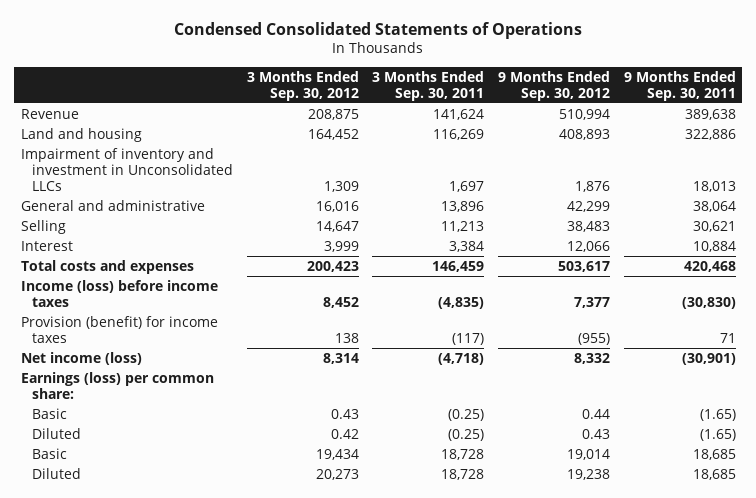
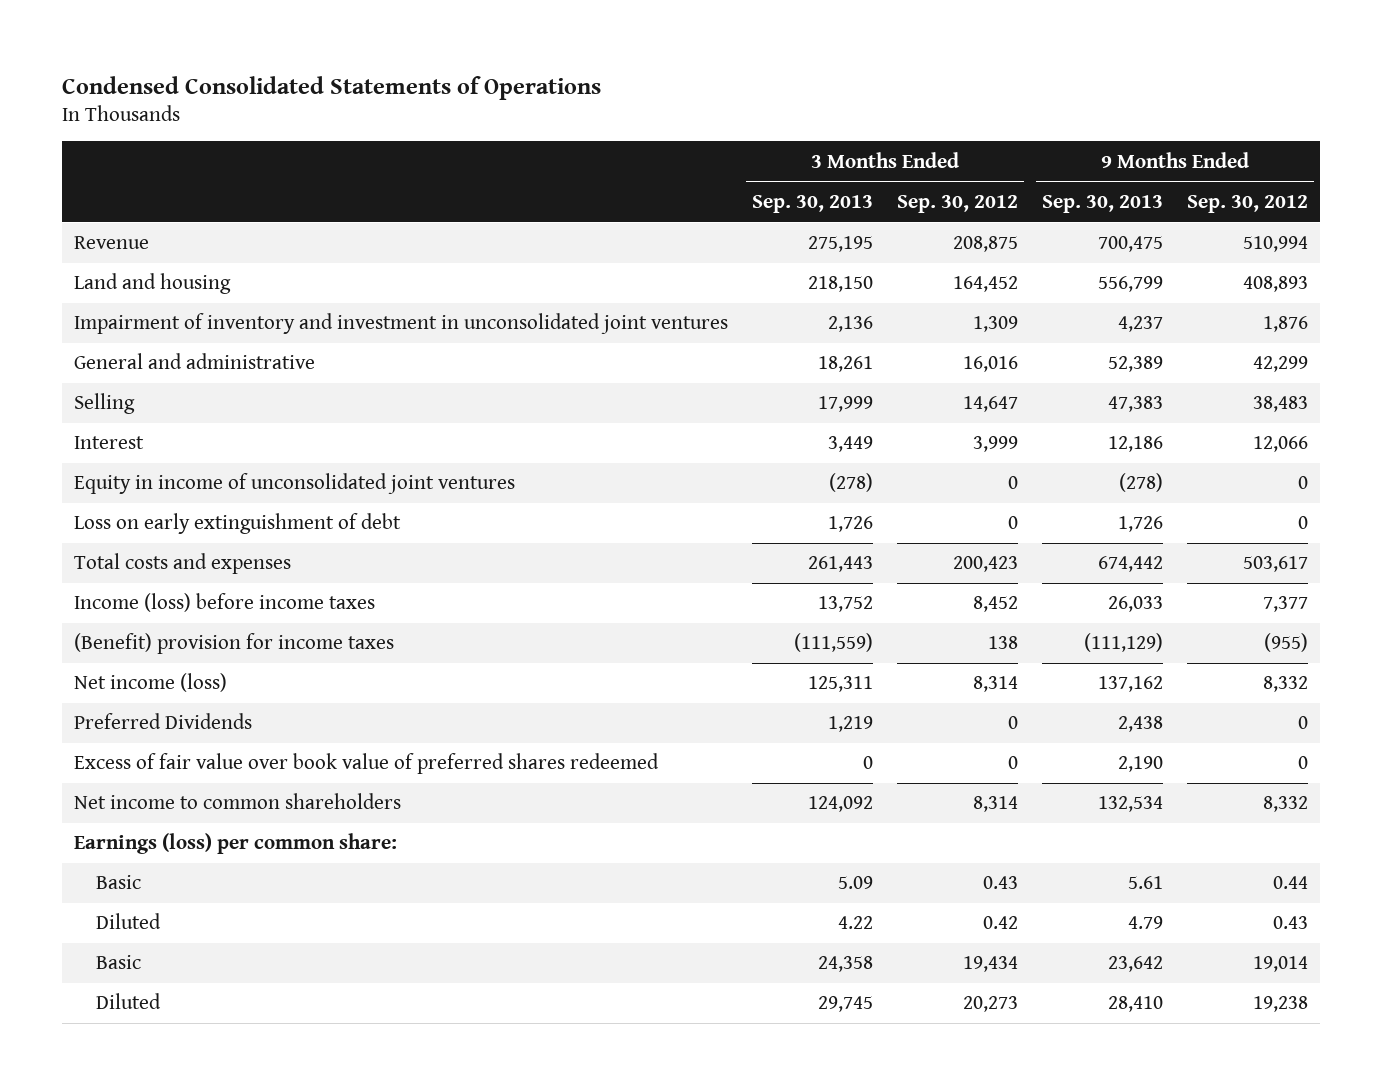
[372,70,485,101] 3 Months Ended Sep. 30, 2011 -> none
[623,70,736,101] 9 Months Ended Sep. 30, 2011 -> none
none -> [752,194,874,213] Sep. 30, 2013
none -> [1041,194,1163,213] Sep. 30, 2013
[20,147,233,191] Impairment of inventory and investment in Unconsolidated LLCs -> [74,313,729,335] Impairment of inventory and investment in unconsolidated joint ventures
none -> [74,473,516,495] Equity in income of unconsolidated joint ventures
none -> [74,513,402,535] Loss on early extinguishment of debt
[20,315,218,343] Provision (benefit) for income taxes -> [74,633,395,655] (Benefit) provision for income taxes
none -> [74,713,253,730] Preferred Dividends
none -> [74,753,660,775] Excess of fair value over book value of preferred shares redeemed
none -> [74,793,402,810] Net income to common shareholders

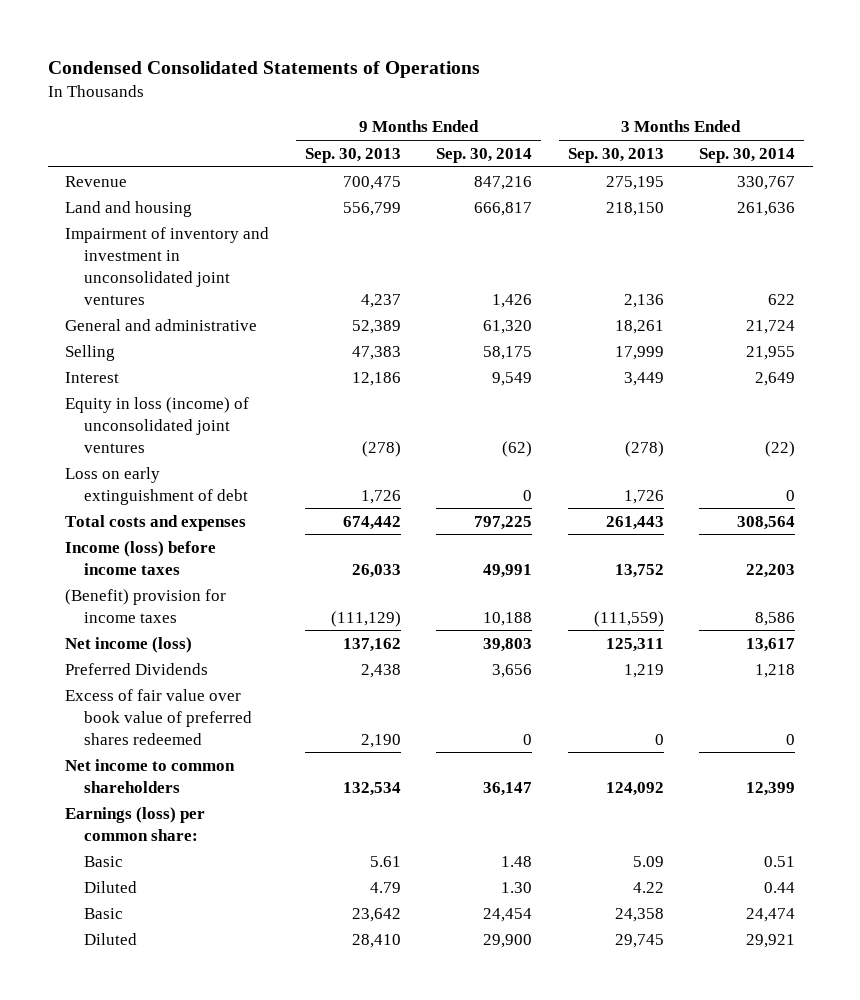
[897,194,1019,213] Sep. 30, 2012 -> none
[1186,194,1308,213] Sep. 30, 2012 -> none
none -> [436,147,533,163] Sep. 30, 2014
none -> [698,147,795,163] Sep. 30, 2014
[74,473,516,495] Equity in income of unconsolidated joint ventures -> [65,396,250,453] Equity in loss (income) of unconsolidated joint ventures

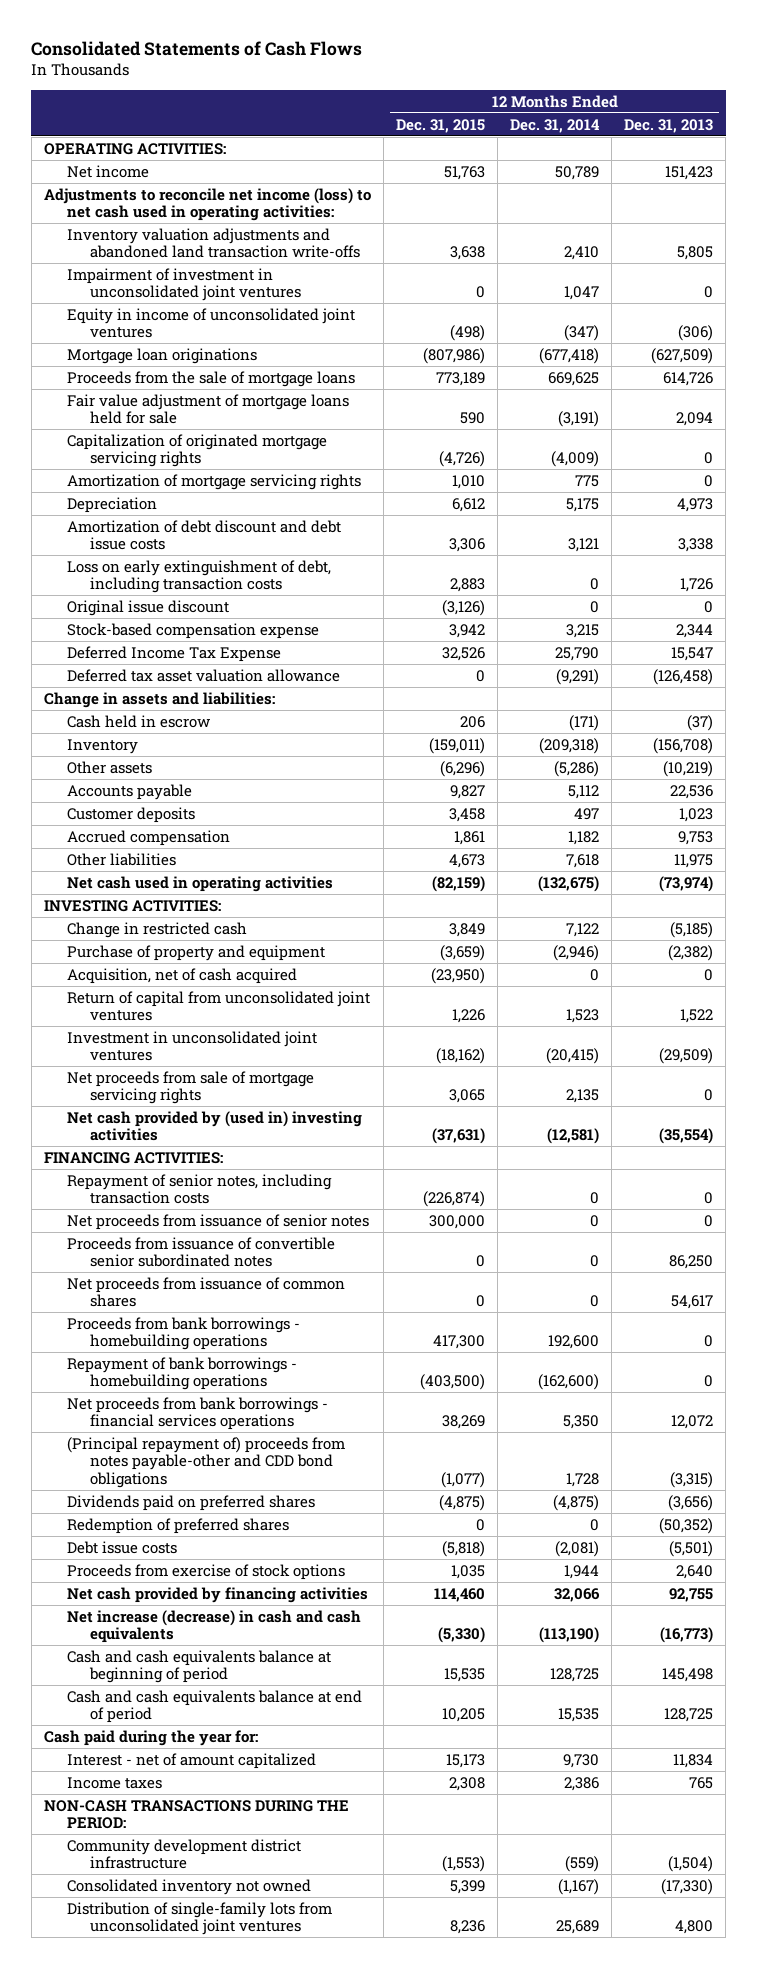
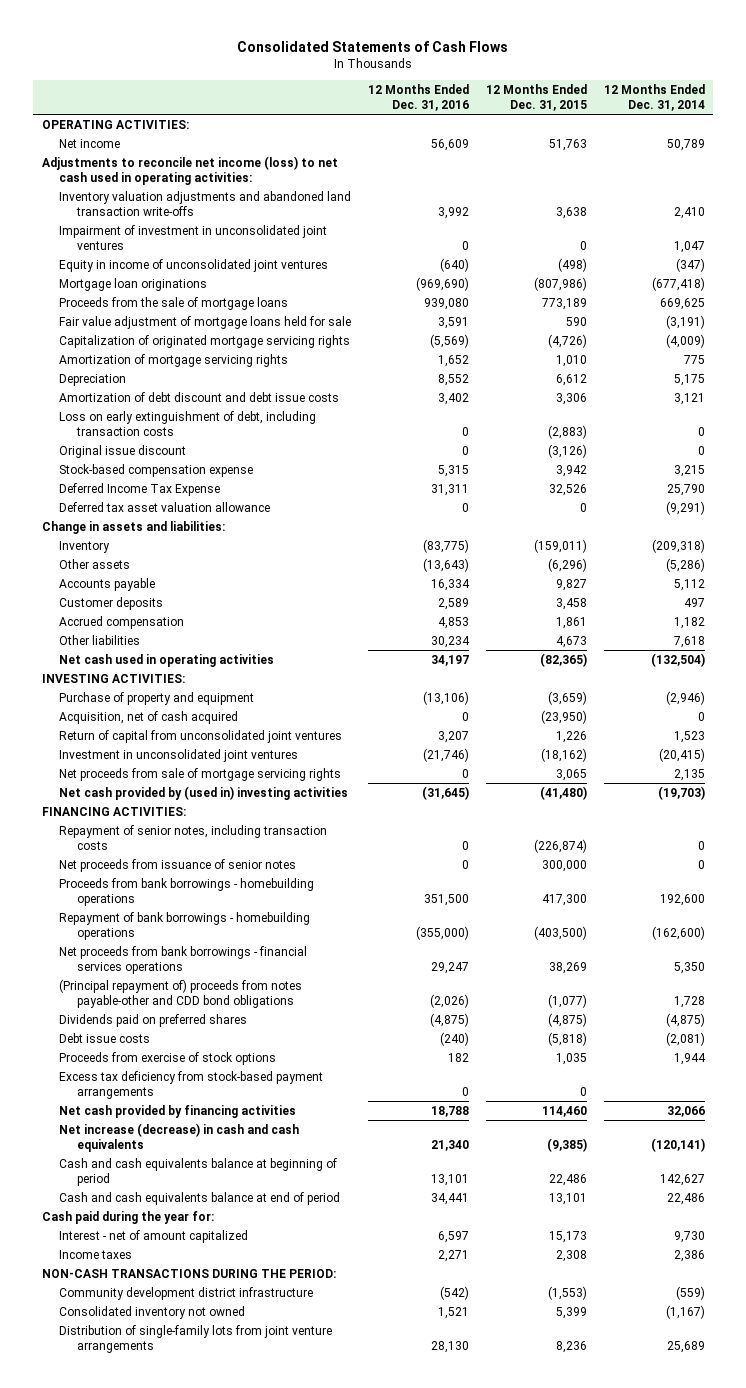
[624,118,714,133] Dec. 31, 2013 -> none
none -> [367,84,469,112] 12 Months Ended Dec. 31, 2016
[450,578,486,593] 2,883 -> [547,424,587,439] (2,883)
[66,714,210,728] Cash held in escrow -> none
[432,875,486,892] (82,159) -> [539,652,587,667] (82,365)
[538,875,600,892] (132,675) -> [650,652,705,667] (132,504)
[66,921,247,938] Change in restricted cash -> none
[432,1128,486,1145] (37,631) -> [539,785,587,800] (41,480)
[547,1128,600,1145] (12,581) -> [657,785,705,800] (19,703)
[66,1236,335,1268] Proceeds from issuance of convertible senior subordinated notes -> none
[66,1276,345,1308] Net proceeds from issuance of common shares -> none
[66,1517,289,1534] Redemption of preferred shares -> none
none -> [59,1070,324,1099] Excess tax deficiency from stock-based payment arrangements
[438,1627,486,1644] (5,330) -> [546,1137,587,1152] (9,385)
[539,1627,600,1644] (113,190) -> [650,1137,705,1152] (120,141)
[444,1668,486,1683] 15,535 -> [548,1173,587,1186] 22,486
[550,1668,600,1683] 128,725 -> [659,1173,705,1186] 142,627
[442,1708,486,1723] 10,205 -> [548,1192,587,1205] 13,101
[558,1708,600,1723] 15,535 -> [666,1192,705,1205] 22,486
[66,1901,332,1936] Distribution of single-family lots from unconsolidated joint ventures -> [59,1324,333,1353] Distribution of single-family lots from joint venture arrangements

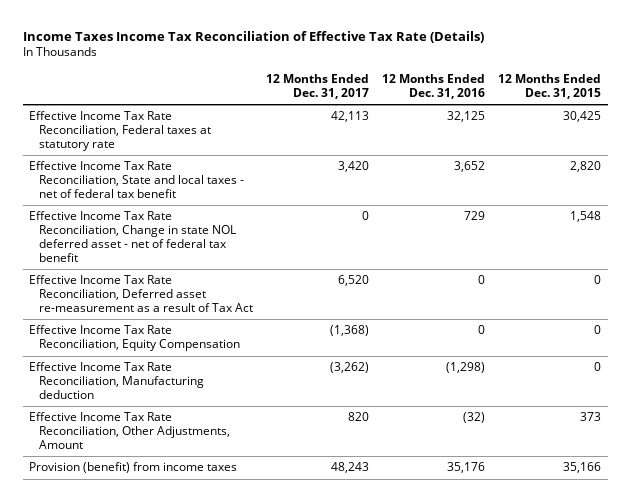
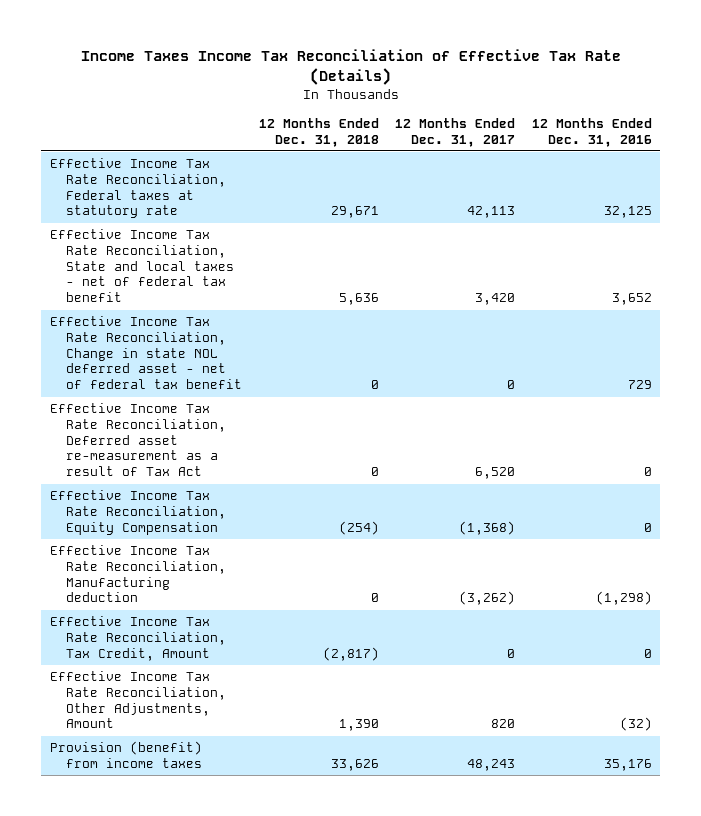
[498,73,602,99] 12 Months Ended Dec. 31, 2015 -> none
none -> [258,117,379,147] 12 Months Ended Dec. 31, 2018
none -> [49,616,227,661] Effective Income Tax Rate Reconciliation, Tax Credit, Amount

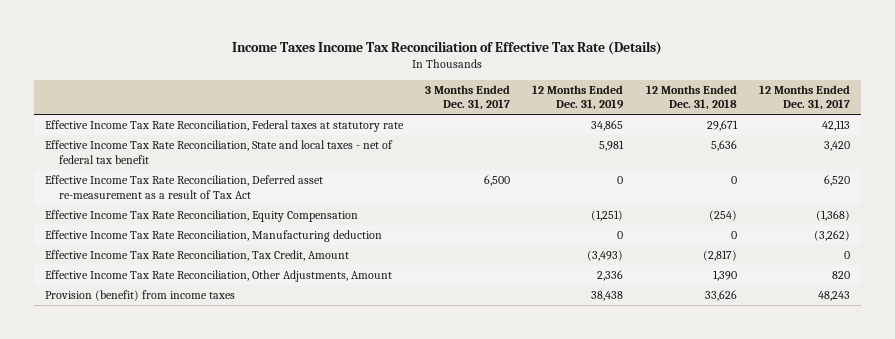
[531,117,652,147] 12 Months Ended Dec. 31, 2016 -> none
none -> [425,84,511,111] 3 Months Ended Dec. 31, 2017
none -> [532,84,625,111] 12 Months Ended Dec. 31, 2019
[49,316,243,390] Effective Income Tax Rate Reconciliation, Change in state NOL deferred asset - net of federal tax benefit -> none

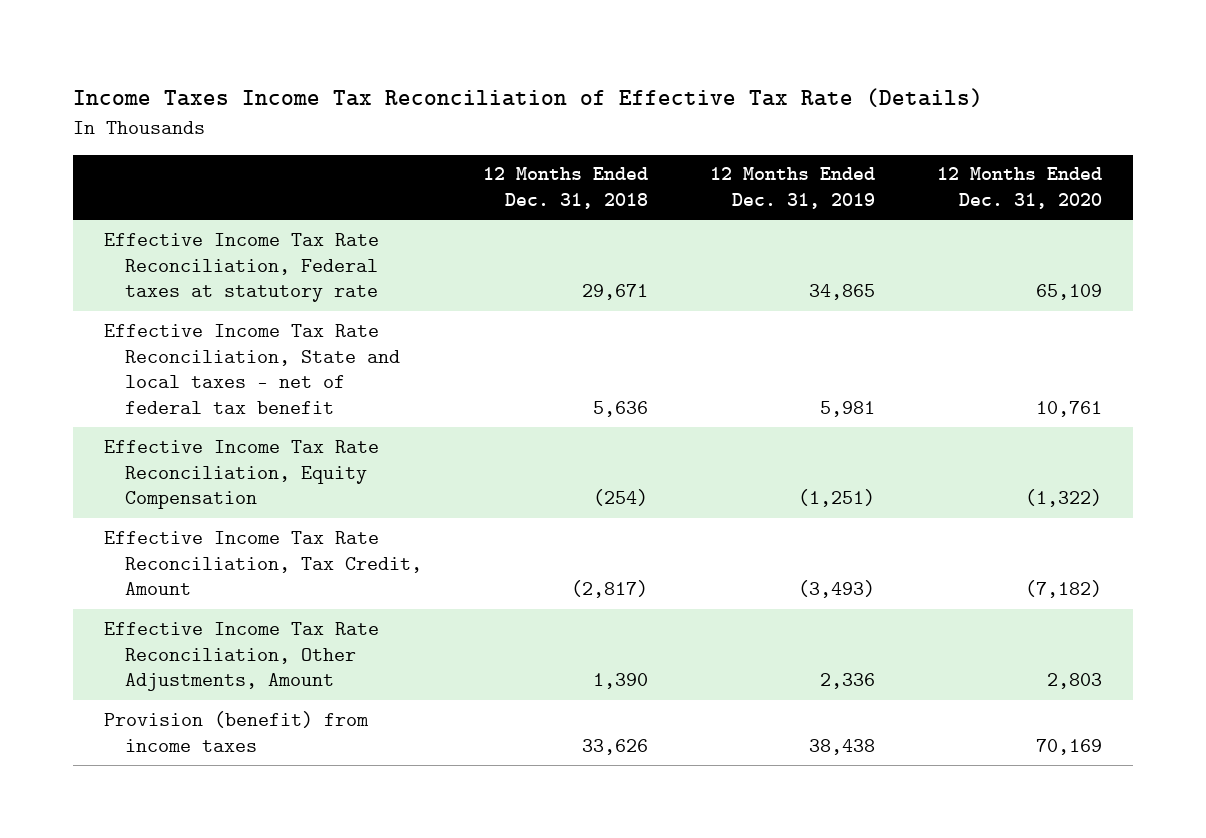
[425,84,511,111] 3 Months Ended Dec. 31, 2017 -> none
[759,84,851,111] 12 Months Ended Dec. 31, 2017 -> none
none -> [936,167,1102,210] 12 Months Ended Dec. 31, 2020
[44,175,323,199] Effective Income Tax Rate Reconciliation, Deferred asset re-measurement as a result of Tax Act -> none
[44,230,382,243] Effective Income Tax Rate Reconciliation, Manufacturing deduction -> none

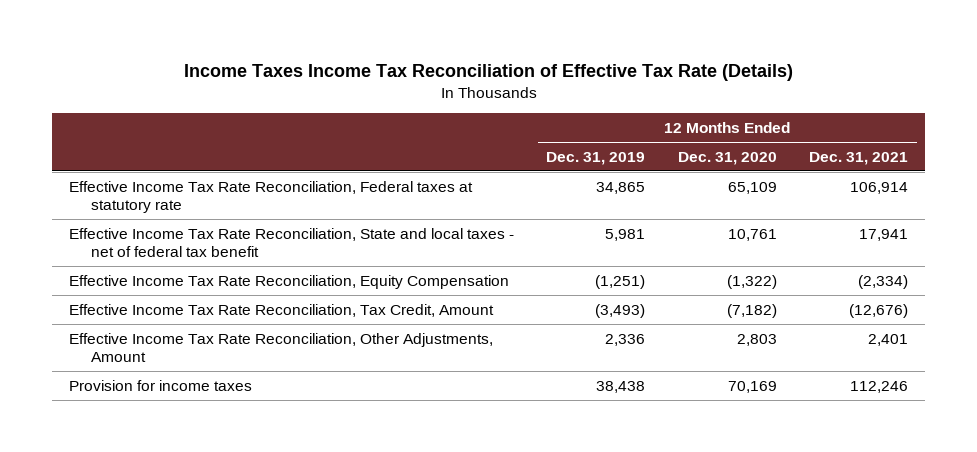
[483,167,649,210] 12 Months Ended Dec. 31, 2018 -> none
none -> [809,151,909,165] Dec. 31, 2021
[103,710,369,752] Provision (benefit) from income taxes -> [68,379,252,391] Provision for income taxes

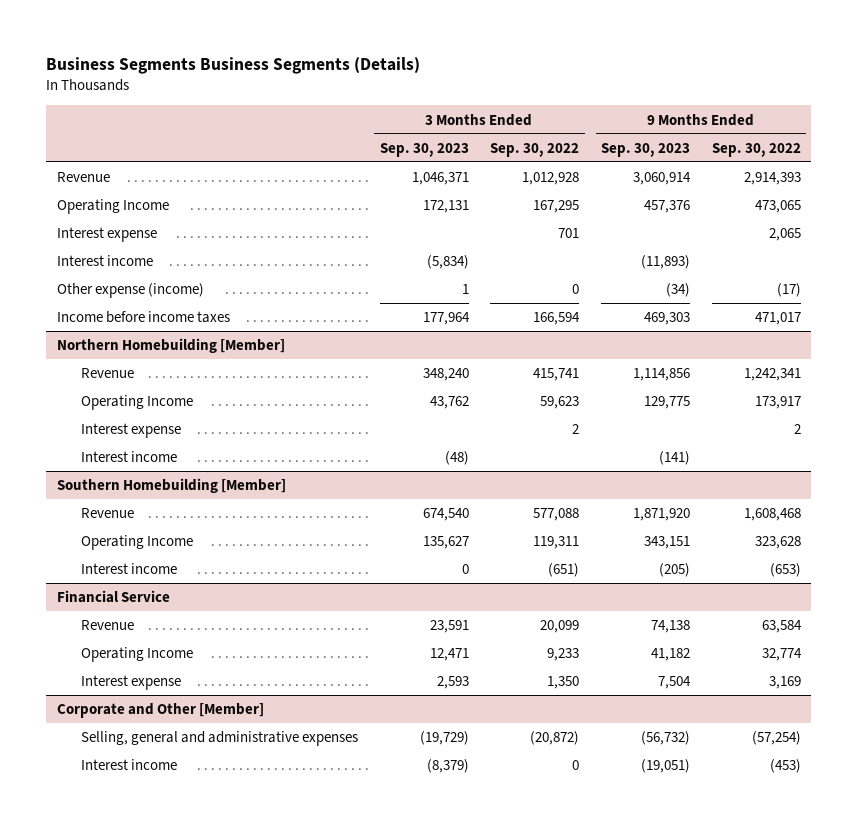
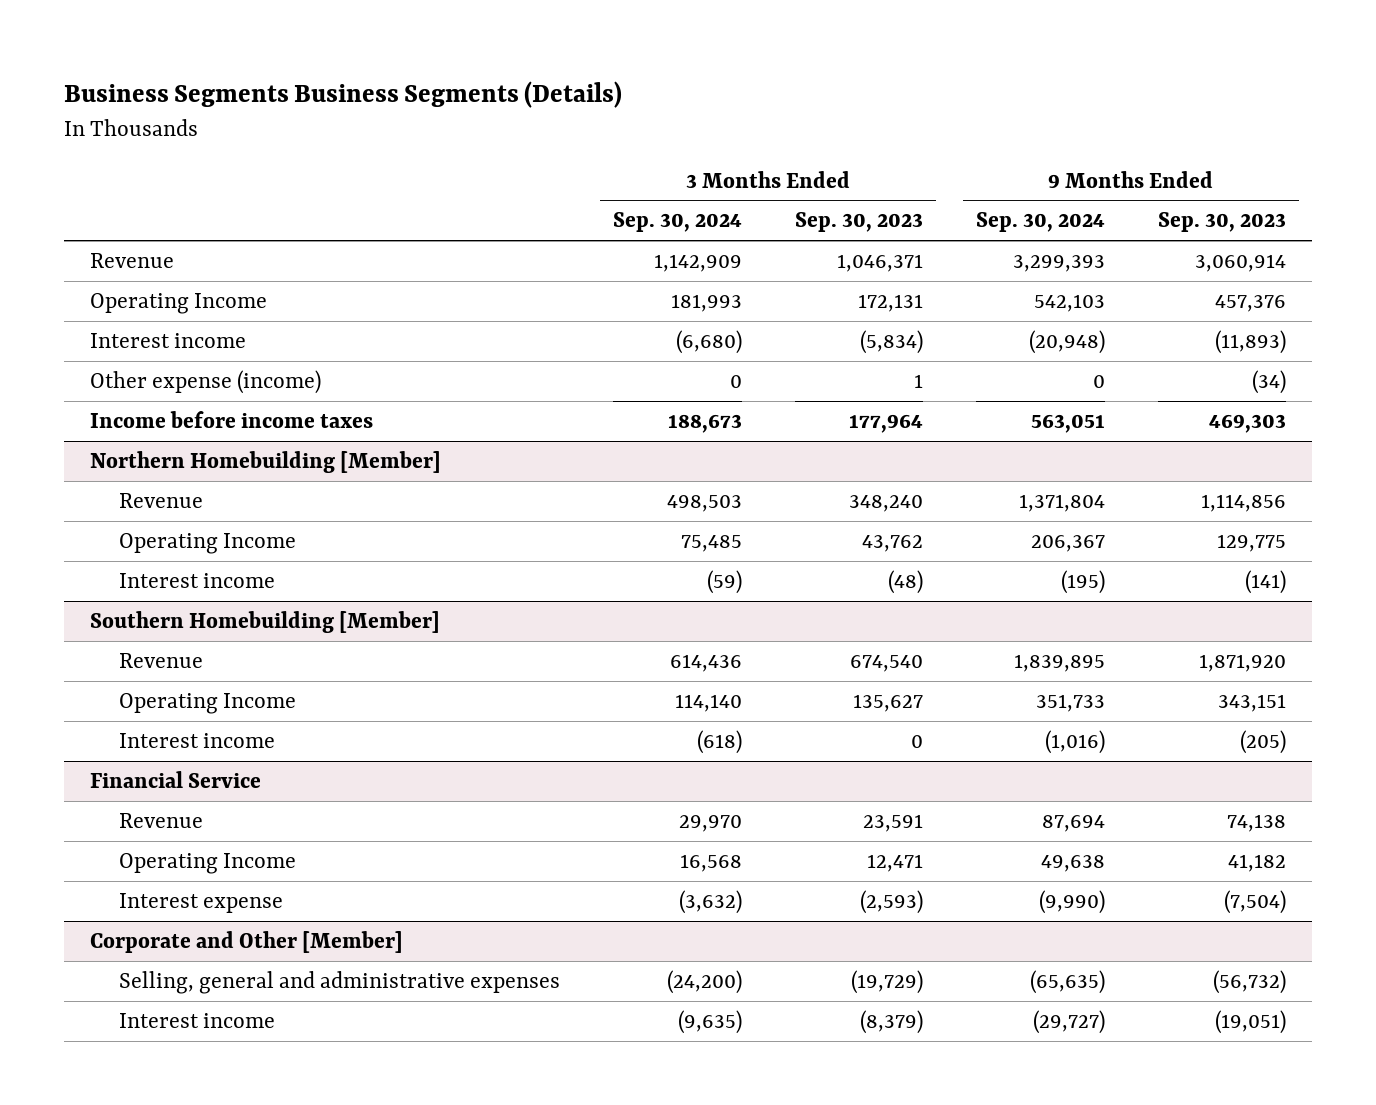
[490,142,580,157] Sep. 30, 2022 -> none
[711,142,801,157] Sep. 30, 2022 -> none
none -> [613,212,743,233] Sep. 30, 2024
none -> [975,212,1105,233] Sep. 30, 2024
[57,227,158,243] Interest expense -> none
[80,423,181,439] Interest expense -> none
[436,676,469,690] 2,593 -> [860,889,924,914] (2,593)
[657,676,691,690] 7,504 -> [1223,889,1286,914] (7,504)

